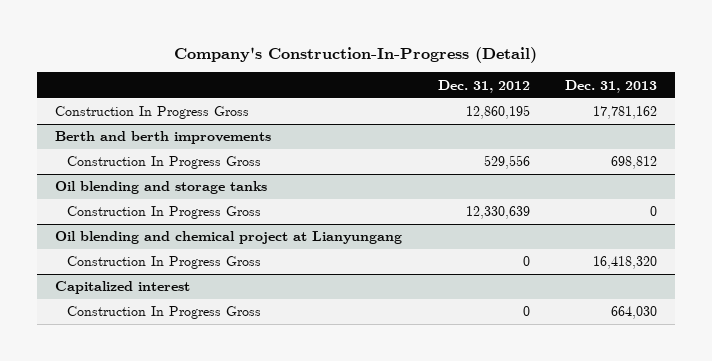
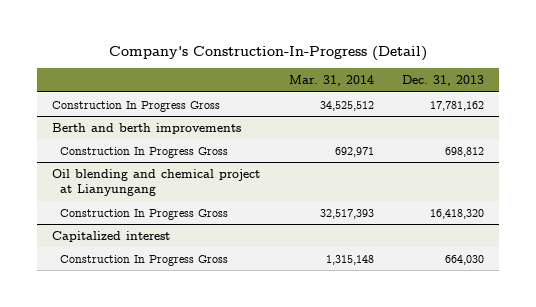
[437,79,530,93] Dec. 31, 2012 -> none
none -> [288,75,374,87] Mar. 31, 2014
[55,181,268,195] Oil blending and storage tanks -> none
[67,206,262,220] Construction In Progress Gross -> none

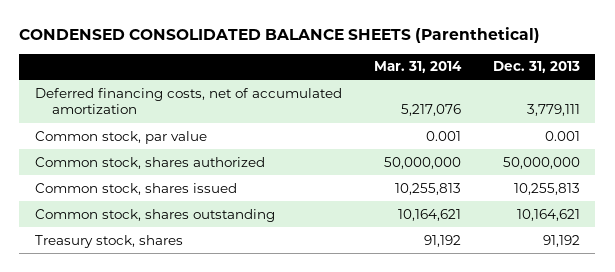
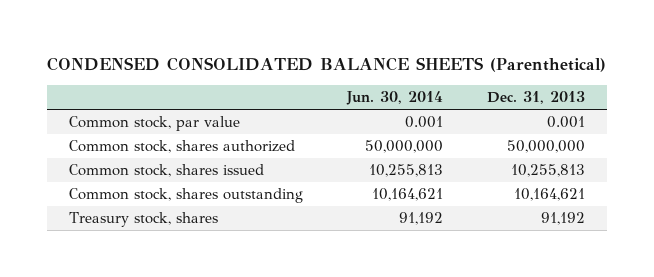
[373,61,462,74] Mar. 31, 2014 -> none
none -> [346,91,444,106] Jun. 30, 2014
[35,87,343,115] Deferred financing costs, net of accumulated amortization -> none

